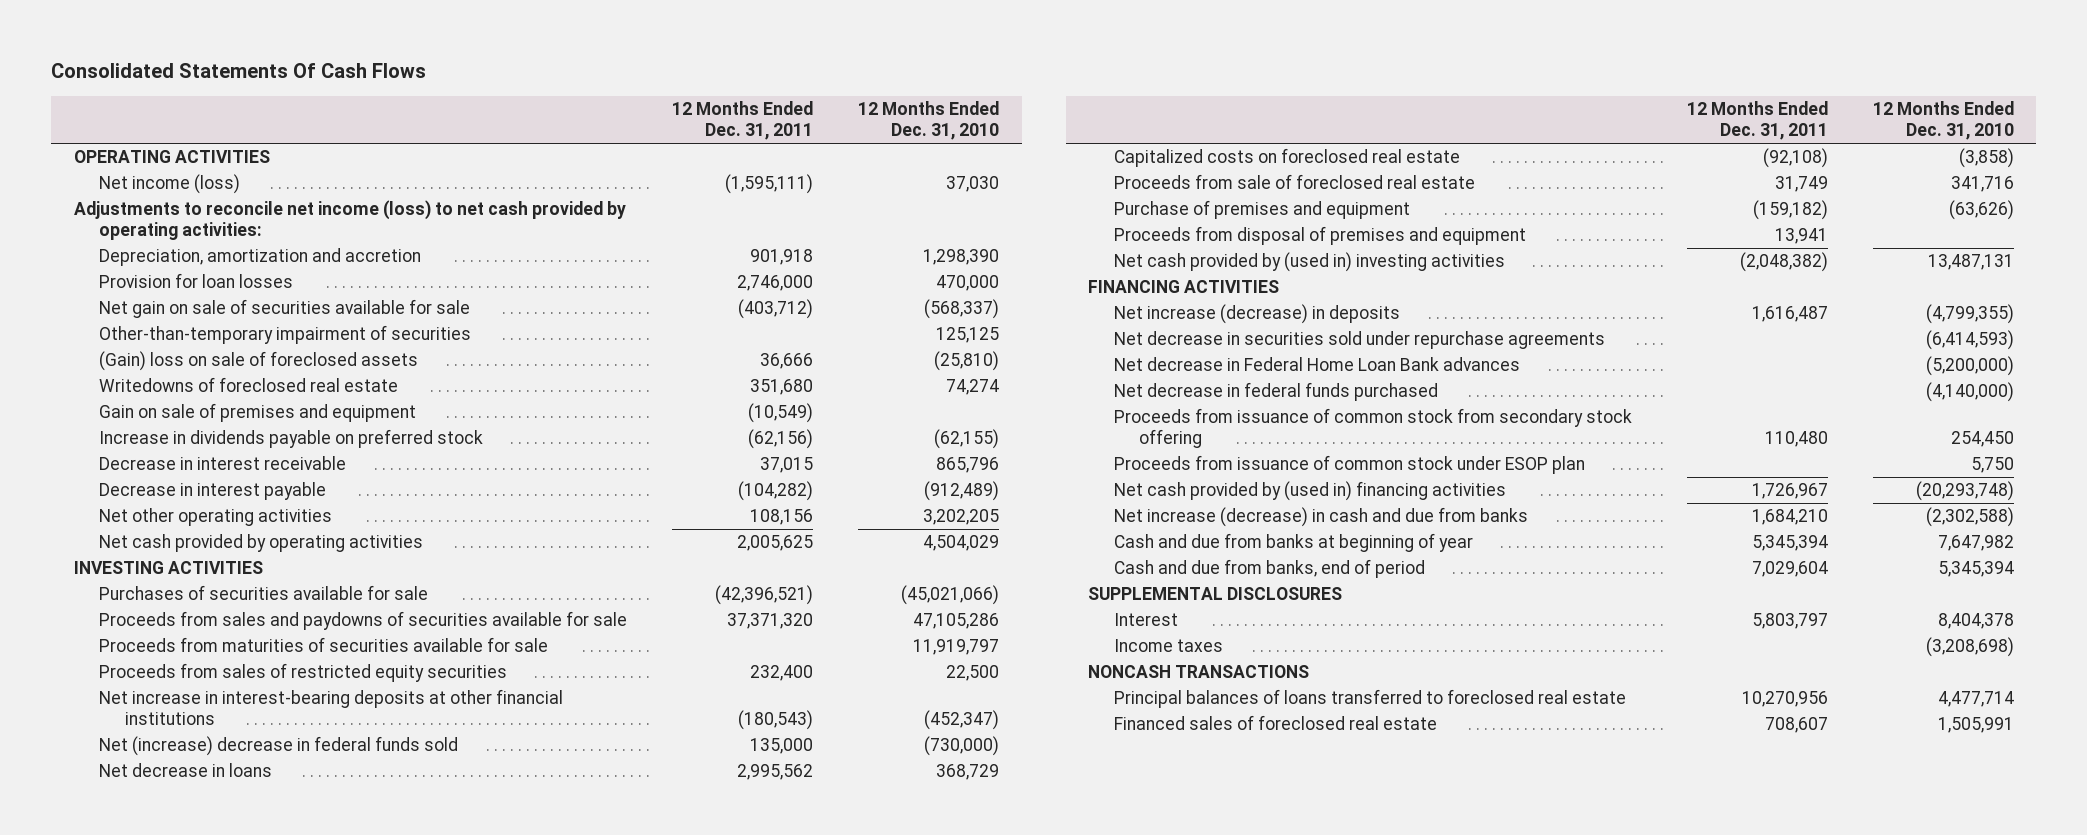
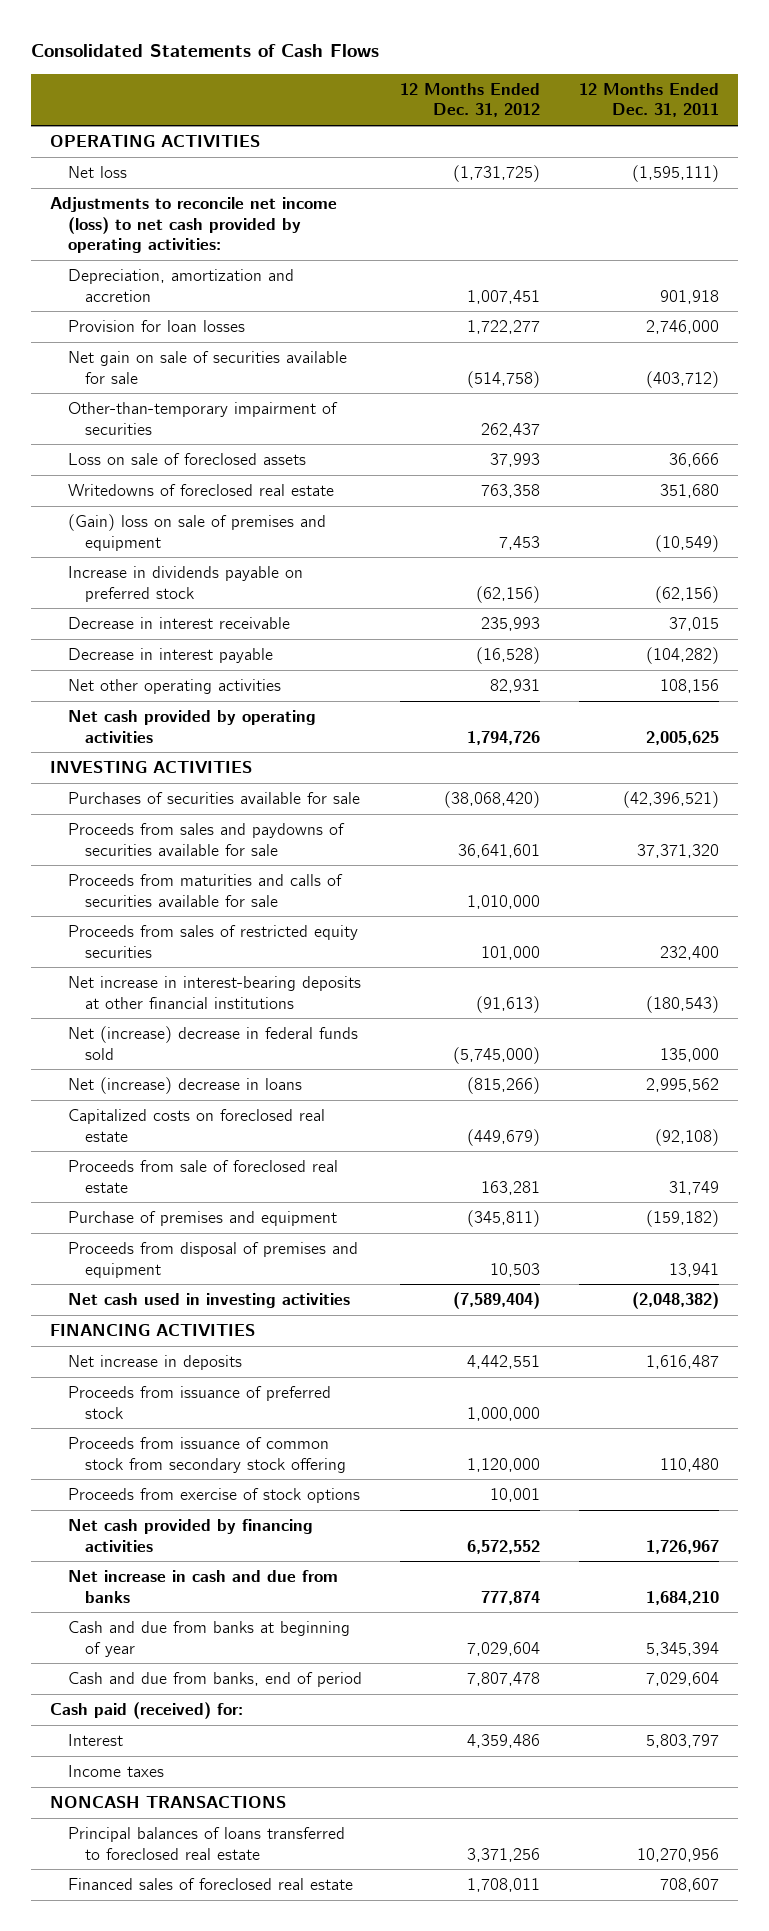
[51,63,427,79] Consolidated Statements Of Cash Flows -> [30,43,379,57] Consolidated Statements of Cash Flows
[858,101,1000,141] 12 Months Ended Dec. 31, 2010 -> none
none -> [400,82,541,118] 12 Months Ended Dec. 31, 2012
[99,174,241,195] Net income (loss) -> [67,166,127,179] Net loss
[99,351,419,372] (Gain) loss on sale of foreclosed assets -> [67,453,306,466] Loss on sale of foreclosed assets
[99,403,417,423] Gain on sale of premises and equipment -> [67,514,326,551] (Gain) loss on sale of premises and equipment
[99,637,549,653] Proceeds from maturities of securities available for sale -> [67,874,343,907] Proceeds from maturities and calls of securities available for sale
[99,763,273,778] Net decrease in loans -> [67,1077,302,1095] Net (increase) decrease in loans
[1113,252,1505,273] Net cash provided by (used in) investing activities -> [67,1293,350,1309] Net cash used in investing activities
[1113,331,1605,350] Net decrease in securities sold under repurchase agreements -> none
[1113,357,1520,372] Net decrease in Federal Home Loan Bank advances -> none
[1113,382,1438,402] Net decrease in federal funds purchased -> none
[1113,304,1400,325] Net increase (decrease) in deposits -> [67,1355,242,1371] Net increase in deposits
none -> [67,1386,331,1419] Proceeds from issuance of preferred stock
[1113,455,1585,475] Proceeds from issuance of common stock under ESOP plan -> none
none -> [67,1488,360,1504] Proceeds from exercise of stock options
[1113,481,1506,502] Net cash provided by (used in) financing activities -> [67,1519,313,1552] Net cash provided by financing activities
[1113,507,1528,528] Net increase (decrease) in cash and due from banks -> [67,1570,338,1603] Net increase in cash and due from banks
[1088,587,1343,601] SUPPLEMENTAL DISCLOSURES -> none
none -> [50,1702,244,1720] Cash paid (received) for:

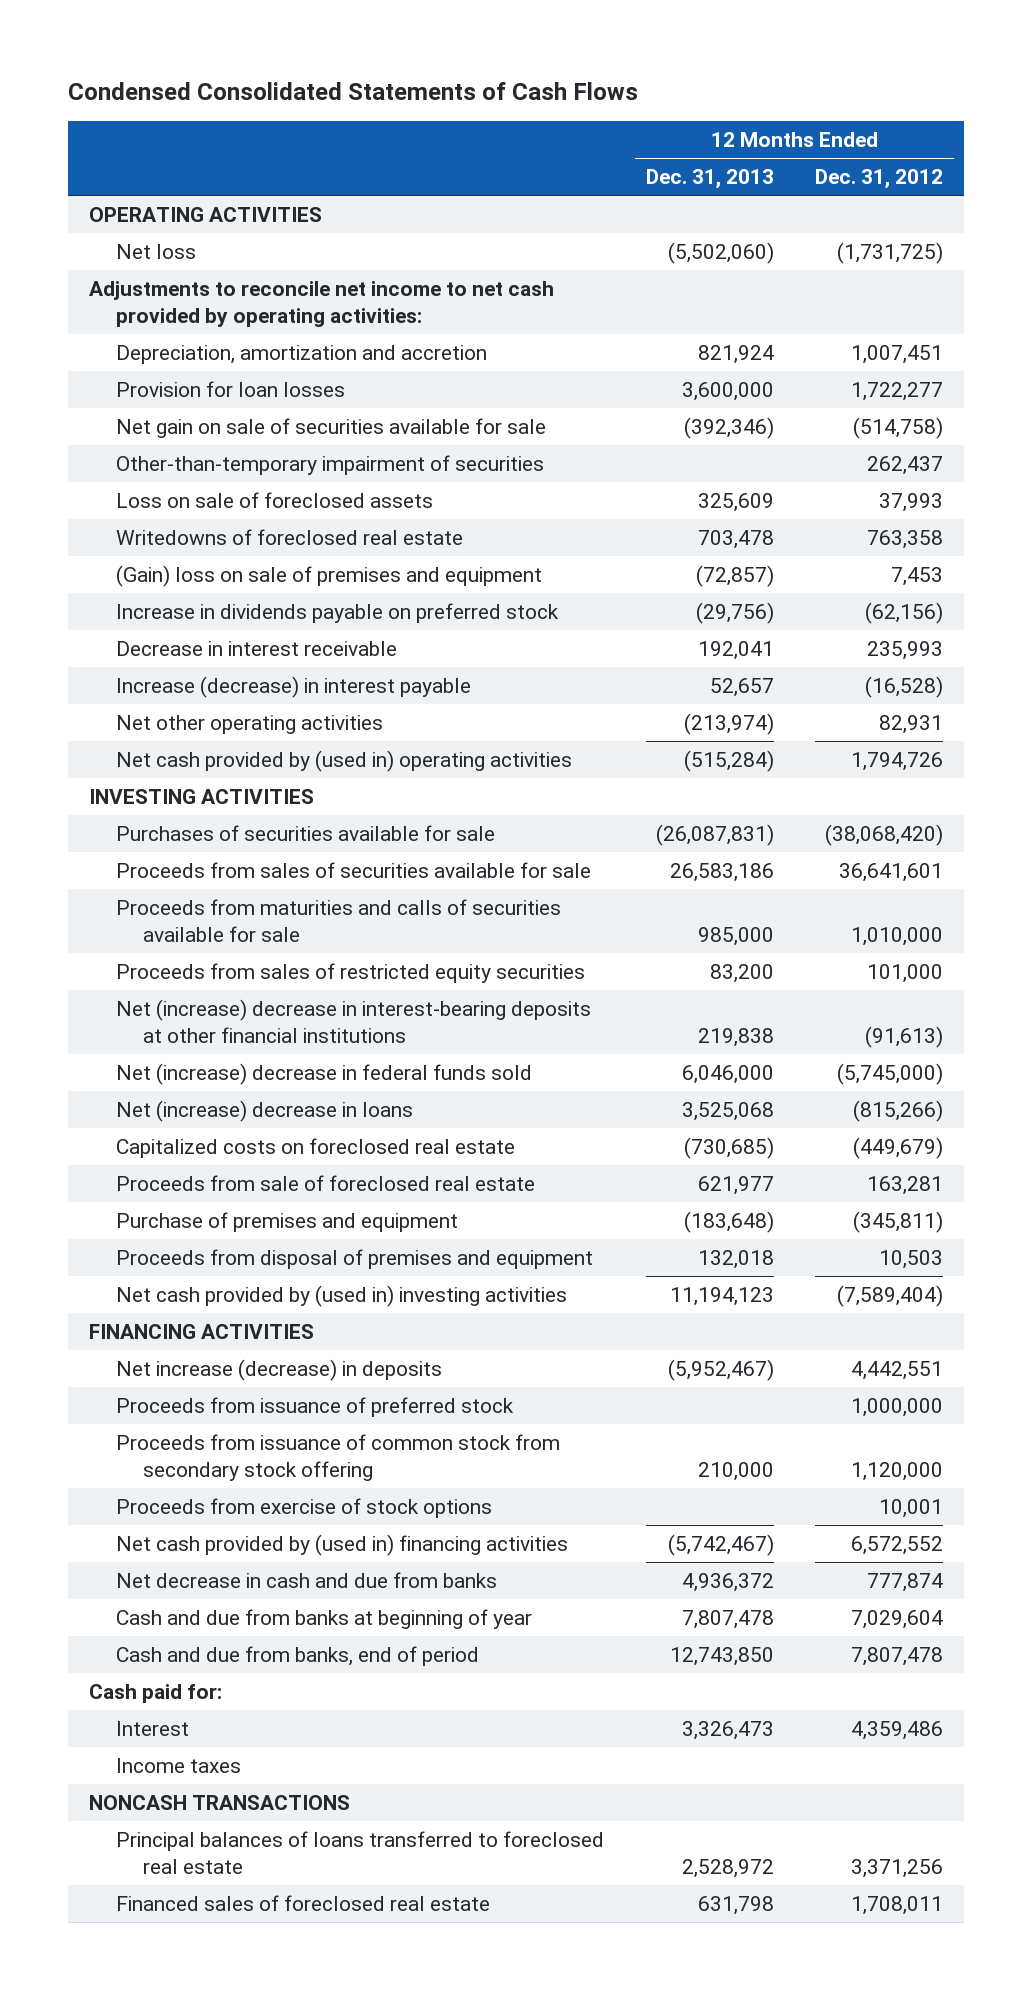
[30,43,379,57] Consolidated Statements of Cash Flows -> [67,82,638,101] Condensed Consolidated Statements of Cash Flows
[578,82,719,118] 12 Months Ended Dec. 31, 2011 -> none
none -> [645,169,774,190] Dec. 31, 2013
[50,197,338,253] Adjustments to reconcile net income (loss) to net cash provided by operating activities: -> [88,280,554,328] Adjustments to reconcile net income to net cash provided by operating activities:
[67,648,273,664] Decrease in interest payable -> [115,675,471,698] Increase (decrease) in interest payable
[67,710,316,743] Net cash provided by operating activities -> [115,749,572,772] Net cash provided by (used in) operating activities
[67,823,345,856] Proceeds from sales and paydowns of securities available for sale -> [115,861,591,878] Proceeds from sales of securities available for sale
[67,976,361,1009] Net increase in interest-bearing deposits at other financial institutions -> [115,998,591,1044] Net (increase) decrease in interest-bearing deposits at other financial institutions
[67,1293,350,1309] Net cash used in investing activities -> [115,1284,567,1307] Net cash provided by (used in) investing activities
[67,1355,242,1371] Net increase in deposits -> [115,1358,442,1381] Net increase (decrease) in deposits
[67,1519,313,1552] Net cash provided by financing activities -> [115,1533,568,1556] Net cash provided by (used in) financing activities
[67,1570,338,1603] Net increase in cash and due from banks -> [115,1571,497,1588] Net decrease in cash and due from banks
[50,1702,244,1720] Cash paid (received) for: -> [88,1683,222,1703] Cash paid for:

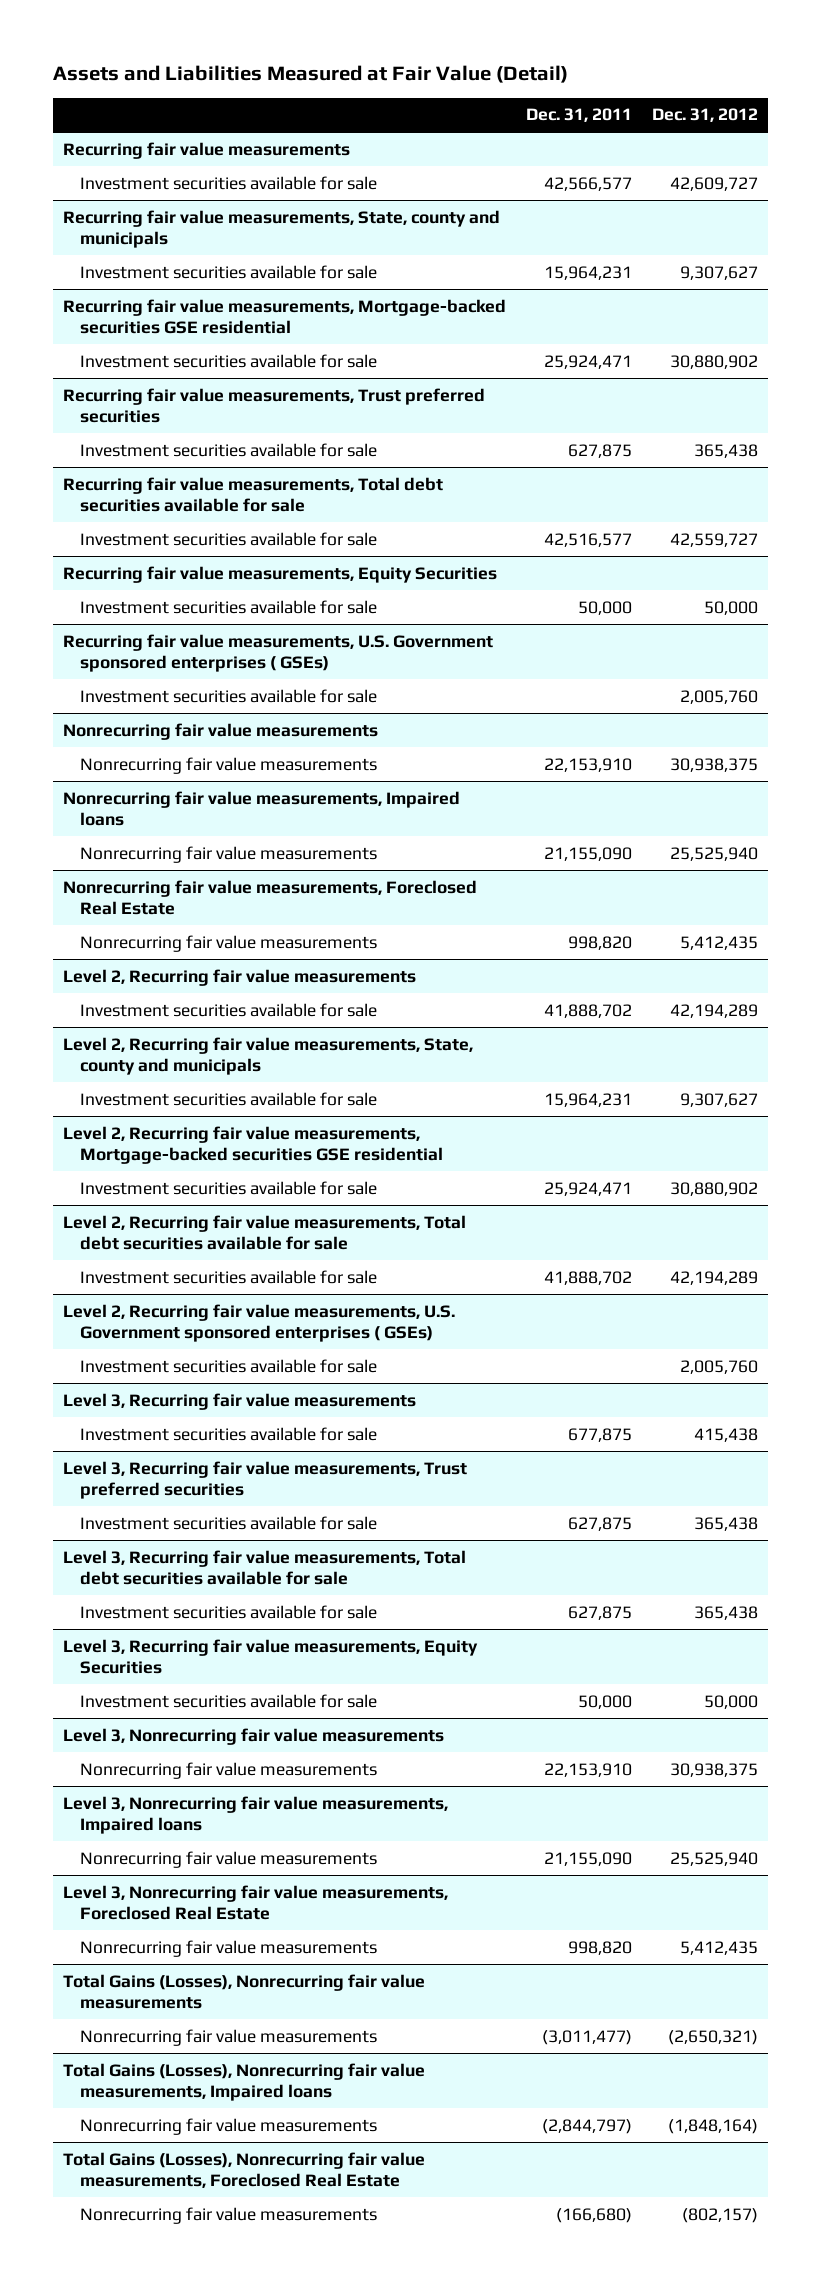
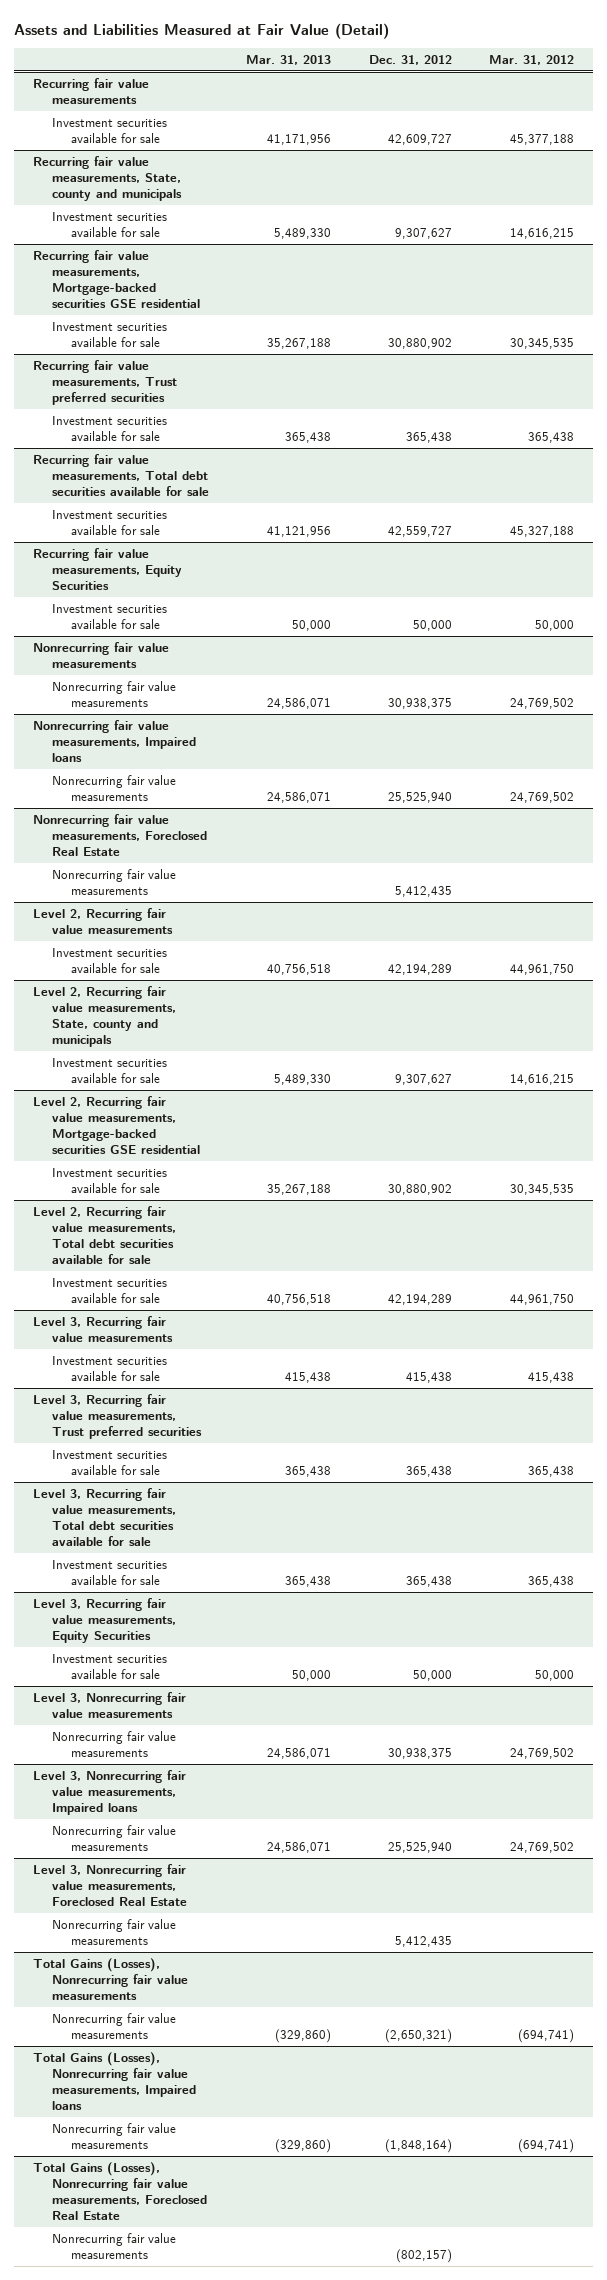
[526,108,633,123] Dec. 31, 2011 -> none
none -> [246,54,332,65] Mar. 31, 2013
none -> [489,54,575,65] Mar. 31, 2012
[62,633,493,673] Recurring fair value measurements, U.S. Government sponsored enterprises ( GSEs) -> none
[80,688,378,703] Investment securities available for sale -> none
[62,1303,455,1343] Level 2, Recurring fair value measurements, U.S. Government sponsored enterprises ( GSEs) -> none
[80,1358,378,1373] Investment securities available for sale -> none

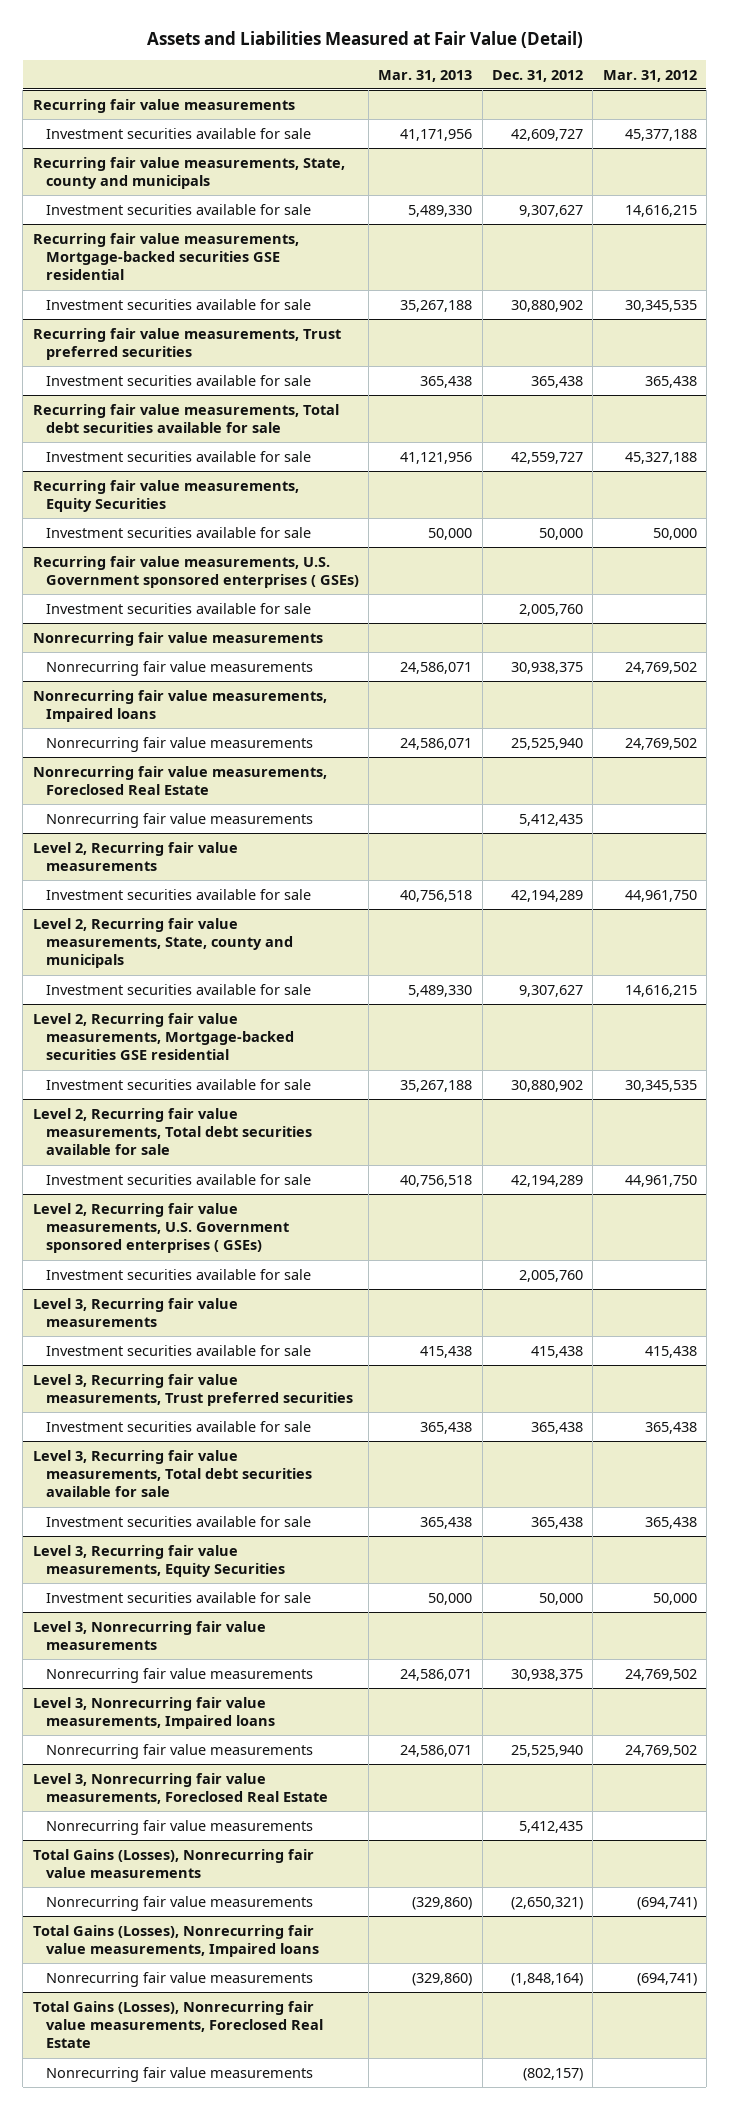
none -> [32,555,359,589] Recurring fair value measurements, U.S. Government sponsored enterprises ( GSEs)
none -> [45,602,311,614] Investment securities available for sale
none -> [32,1202,289,1254] Level 2, Recurring fair value measurements, U.S. Government sponsored enterprises ( GSEs)
none -> [45,1268,311,1280] Investment securities available for sale

